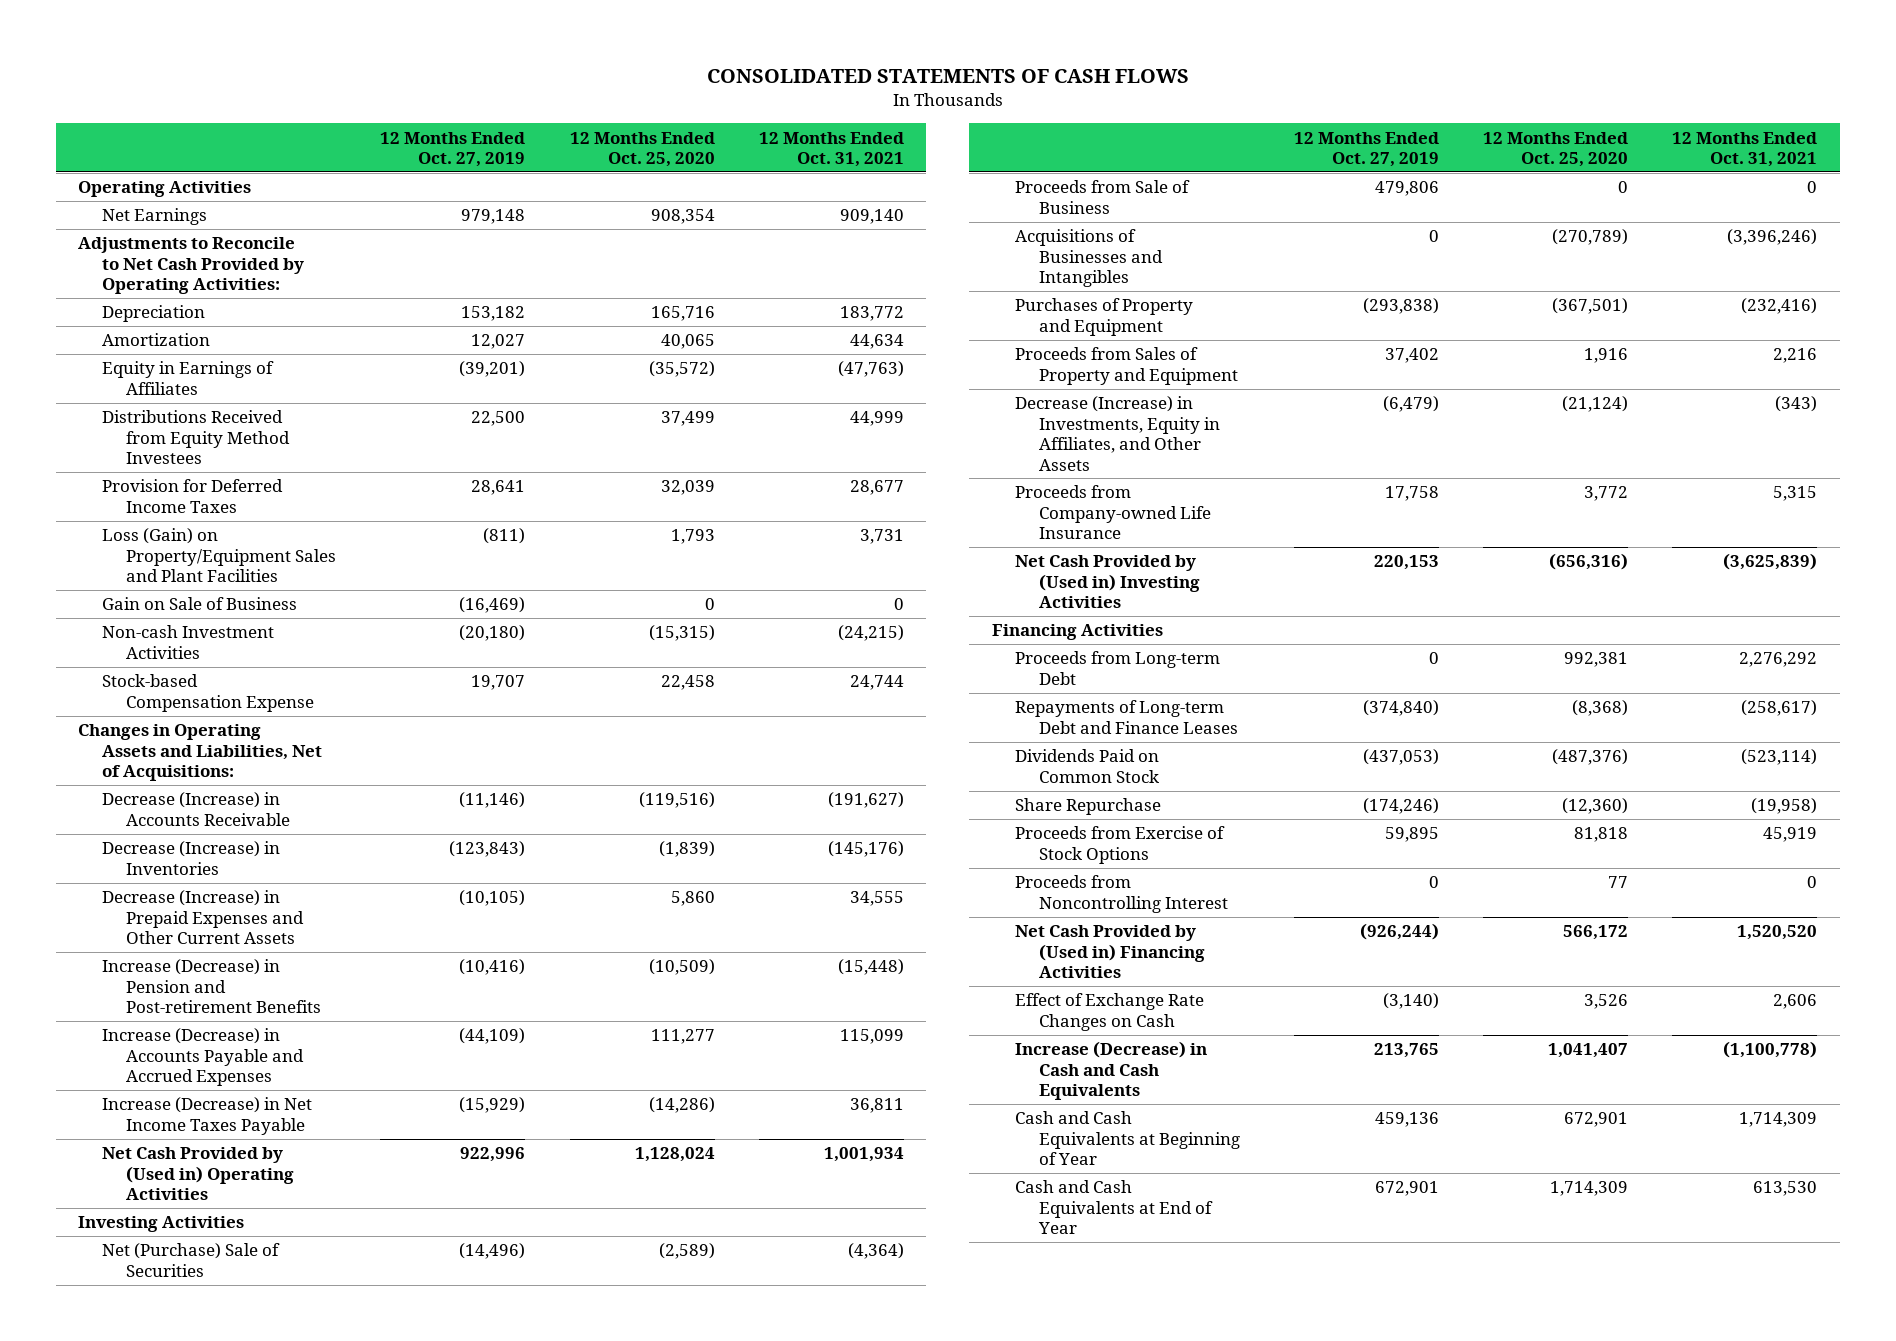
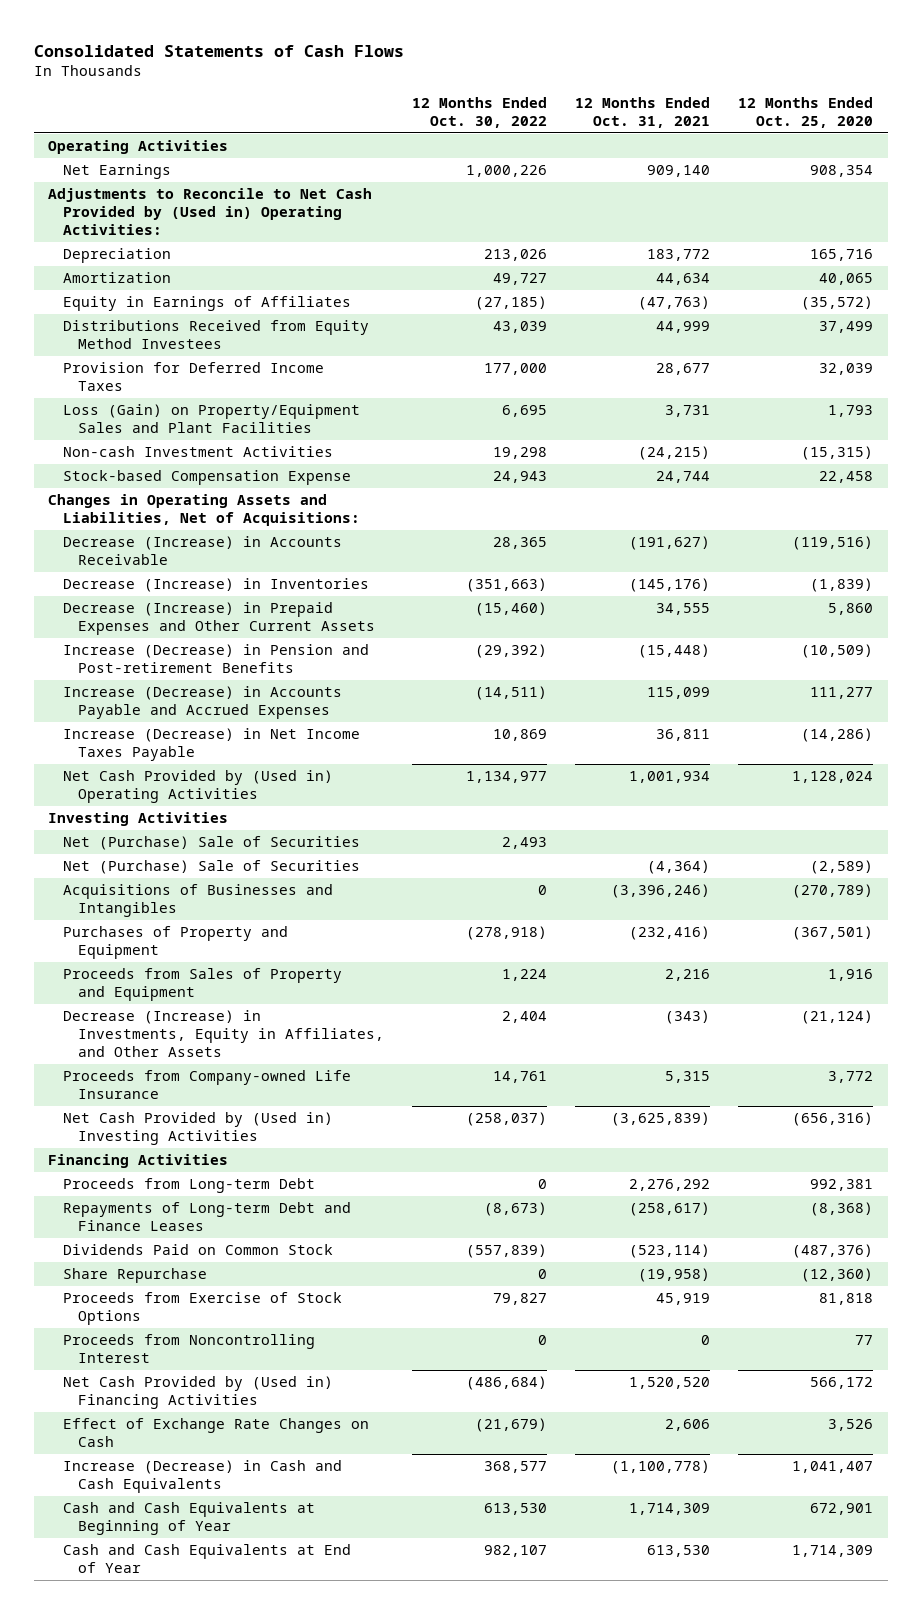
[706,68,1189,83] CONSOLIDATED STATEMENTS OF CASH FLOWS -> [34,44,405,57] Consolidated Statements of Cash Flows
[380,131,526,167] 12 Months Ended Oct. 27, 2019 -> none
none -> [411,96,547,128] 12 Months Ended Oct. 30, 2022
[78,237,305,295] Adjustments to Reconcile to Net Cash Provided by Operating Activities: -> [48,188,373,236] Adjustments to Reconcile to Net Cash Provided by (Used in) Operating Activities:
[102,597,298,611] Gain on Sale of Business -> none
none -> [63,836,361,851] Net (Purchase) Sale of Securities
[1015,180,1191,214] Proceeds from Sale of Business -> none

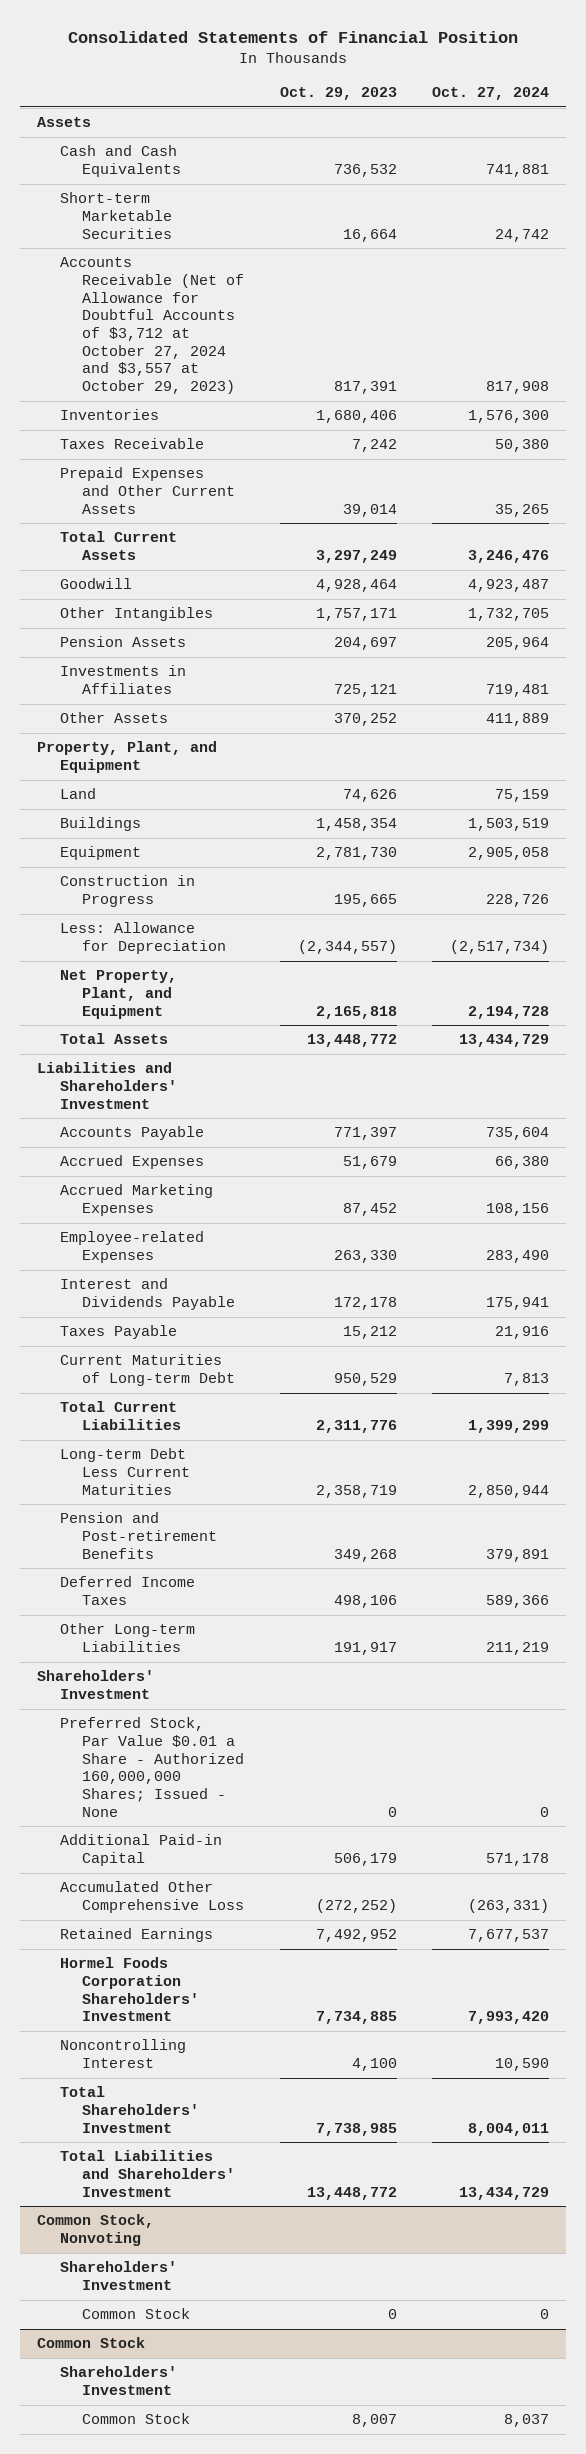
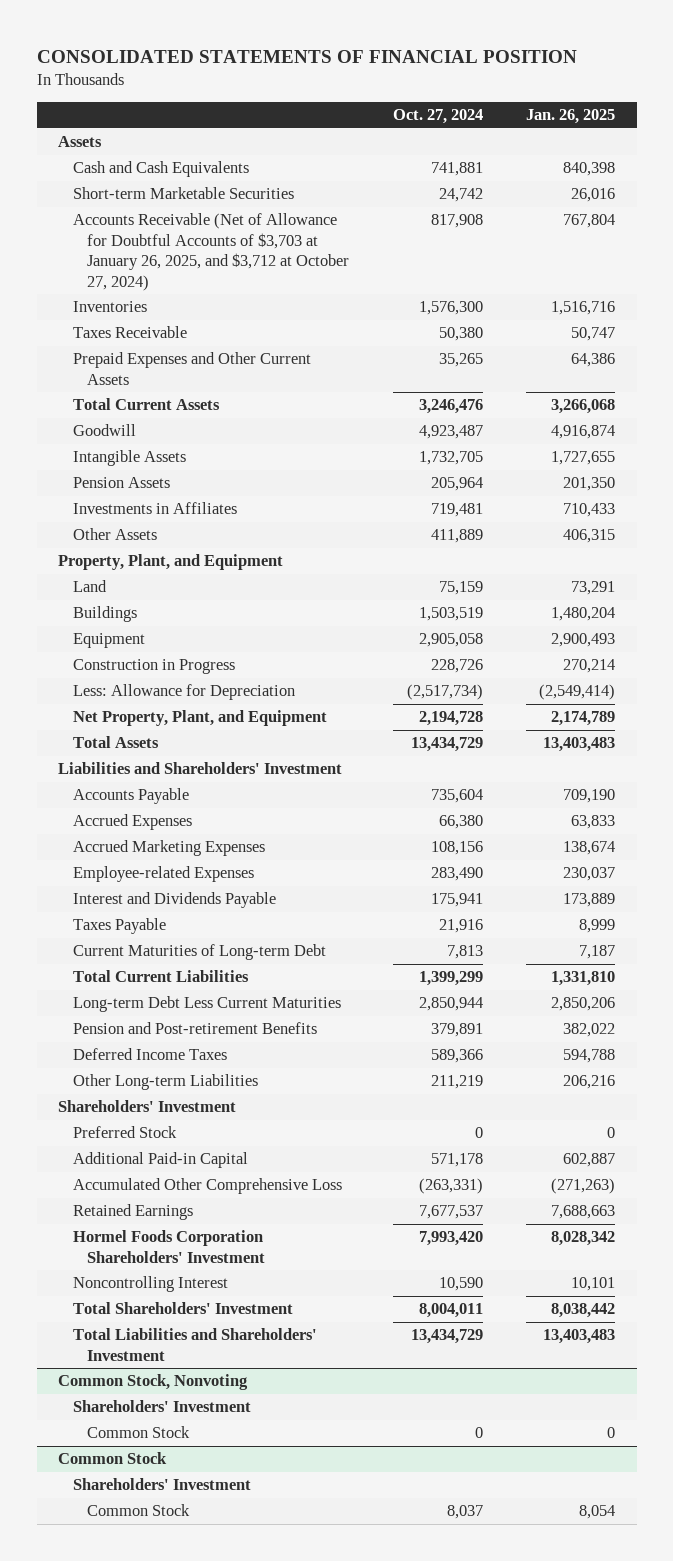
[67,30,518,43] Consolidated Statements of Financial Position -> [36,49,577,63] CONSOLIDATED STATEMENTS OF FINANCIAL POSITION
[279,87,397,101] Oct. 29, 2023 -> none
none -> [525,109,615,125] Jan. 26, 2025
[59,257,245,395] Accounts Receivable (Net of Allowance for Doubtful Accounts of $3,712 at October 27, 2024 and $3,557 at October 29, 2023) -> [72,213,350,291] Accounts Receivable (Net of Allowance for Doubtful Accounts of $3,703 at January 26, 2025, and $3,712 at October 27, 2024)
[59,607,213,622] Other Intangibles -> [72,450,186,467] Intangible Assets
[59,1717,245,1817] Preferred Stock, Par Value $0.01 a Share - Authorized 160,000,000 Shares; Issued - None -> [72,1126,177,1139] Preferred Stock

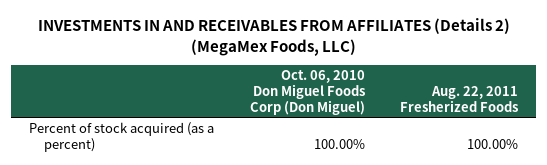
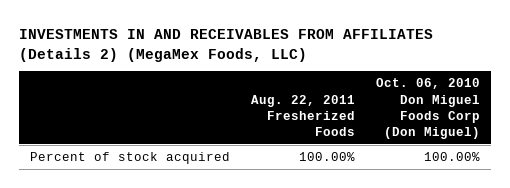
[28,121,214,152] Percent of stock acquired (as a percent) -> [29,151,230,164] Percent of stock acquired

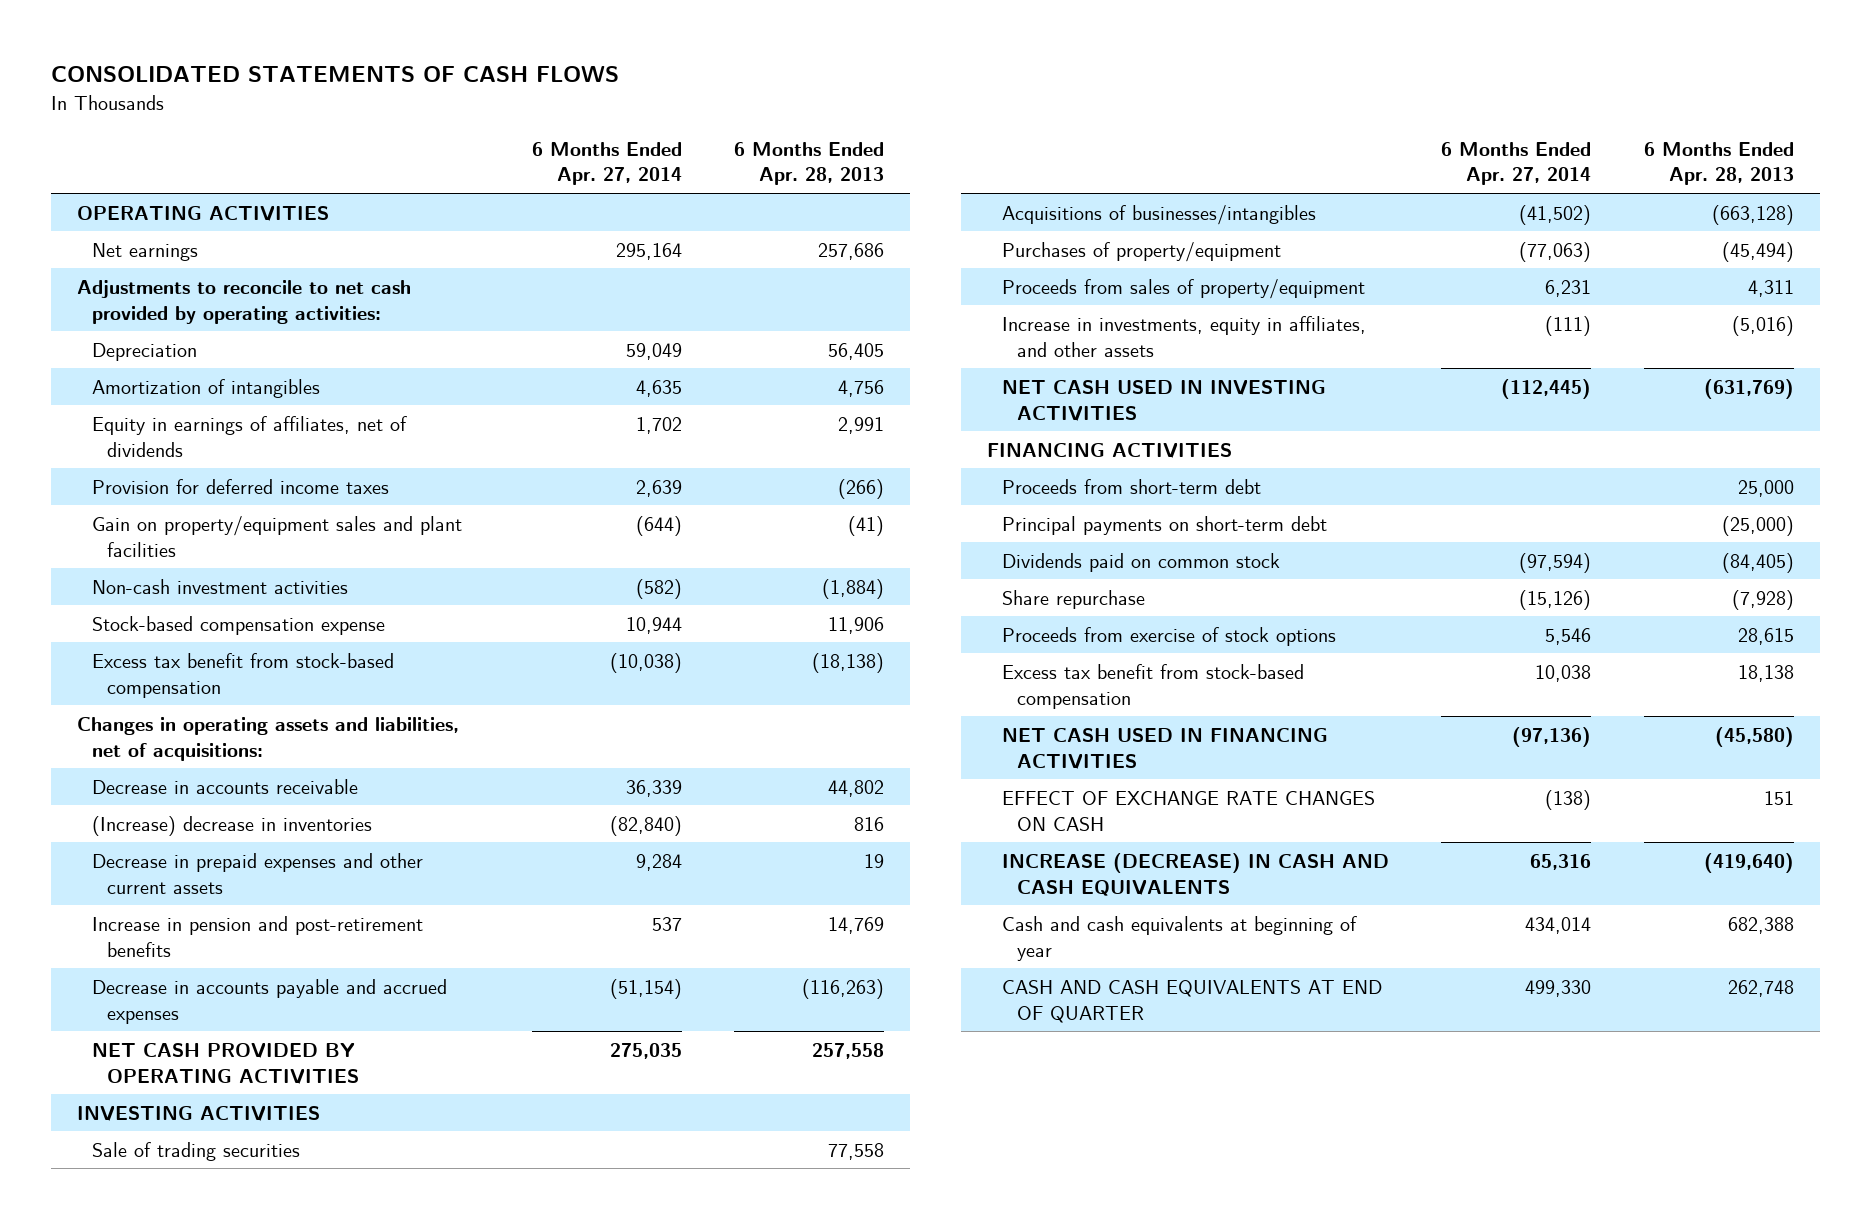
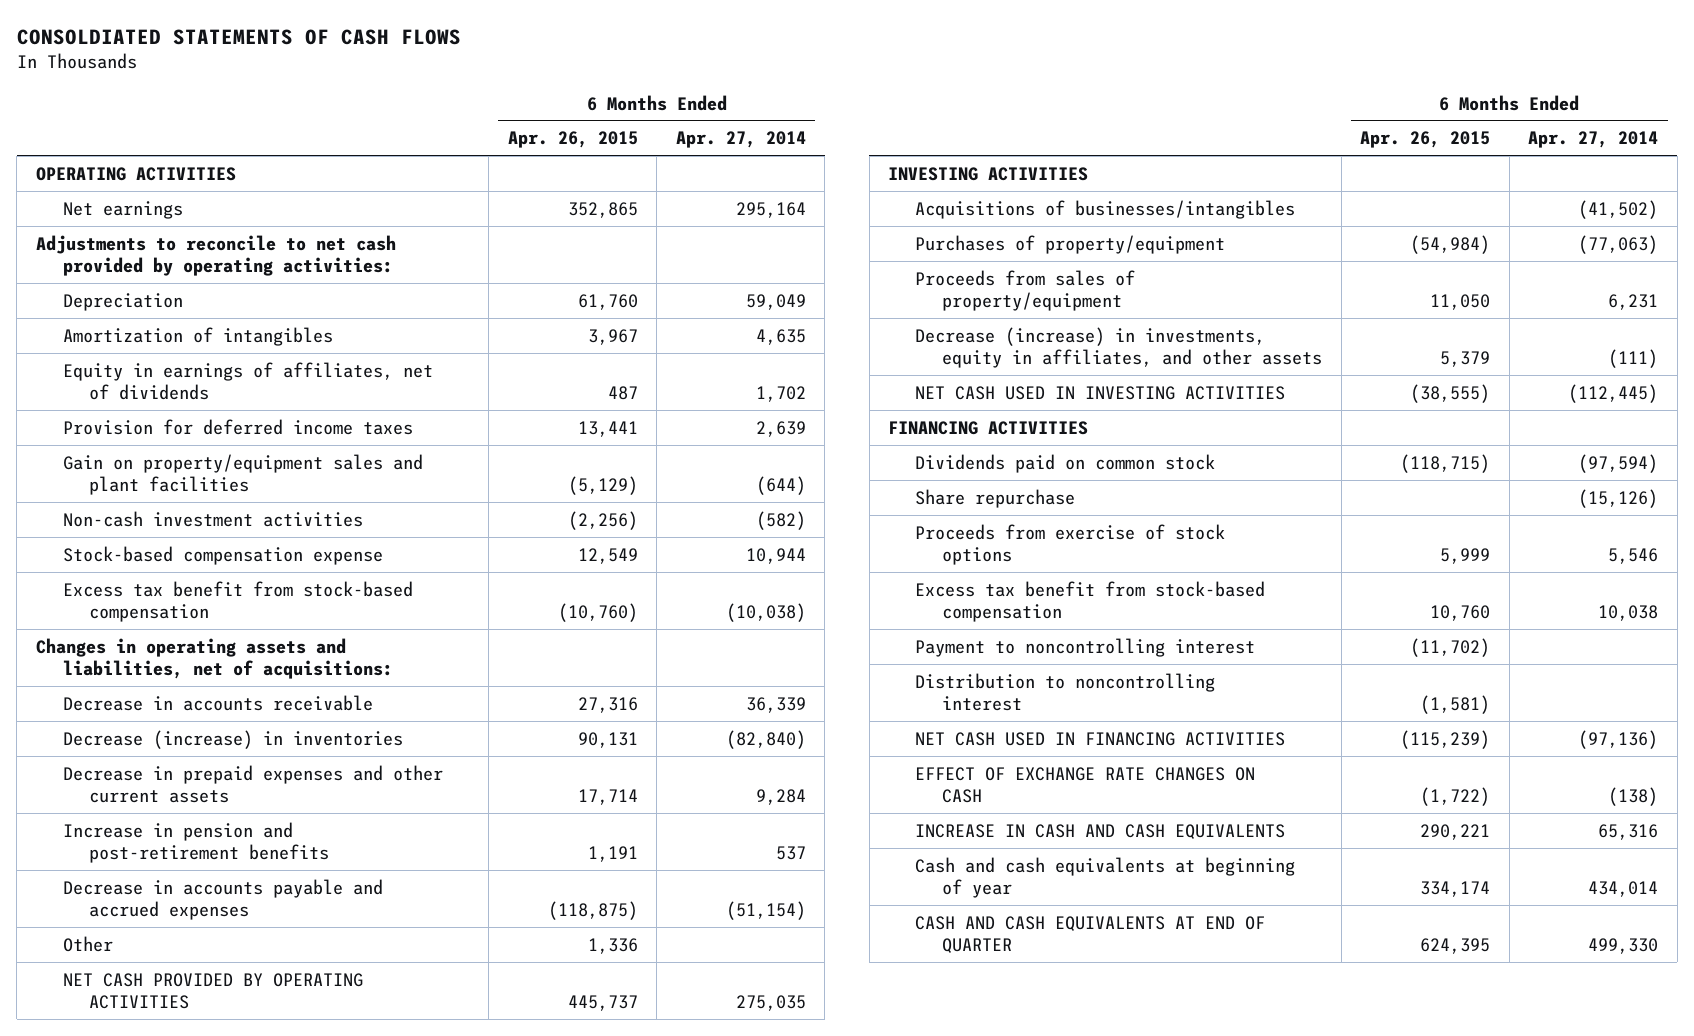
[51,66,620,83] CONSOLIDATED STATEMENTS OF CASH FLOWS -> [16,29,461,46] CONSOLDIATED STATEMENTS OF CASH FLOWS
[734,141,885,186] 6 Months Ended Apr. 28, 2013 -> none
none -> [507,131,638,149] Apr. 26, 2015
[92,815,373,836] (Increase) decrease in inventories -> [62,729,403,749] Decrease (increase) in inventories
none -> [62,935,113,952] Other
[92,1141,301,1161] Sale of trading securities -> none
[1001,315,1366,357] Increase in investments, equity in affiliates, and other assets -> [915,326,1323,369] Decrease (increase) in investments, equity in affiliates, and other assets
[1001,478,1261,494] Proceeds from short-term debt -> none
[1001,515,1327,535] Principal payments on short-term debt -> none
none -> [915,637,1256,657] Payment to noncontrolling interest
none -> [915,672,1216,712] Distribution to noncontrolling interest
[1001,852,1389,896] INCREASE (DECREASE) IN CASH AND CASH EQUIVALENTS -> [915,823,1286,839] INCREASE IN CASH AND CASH EQUIVALENTS

